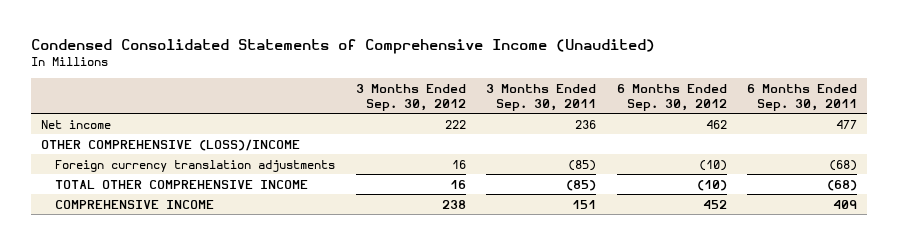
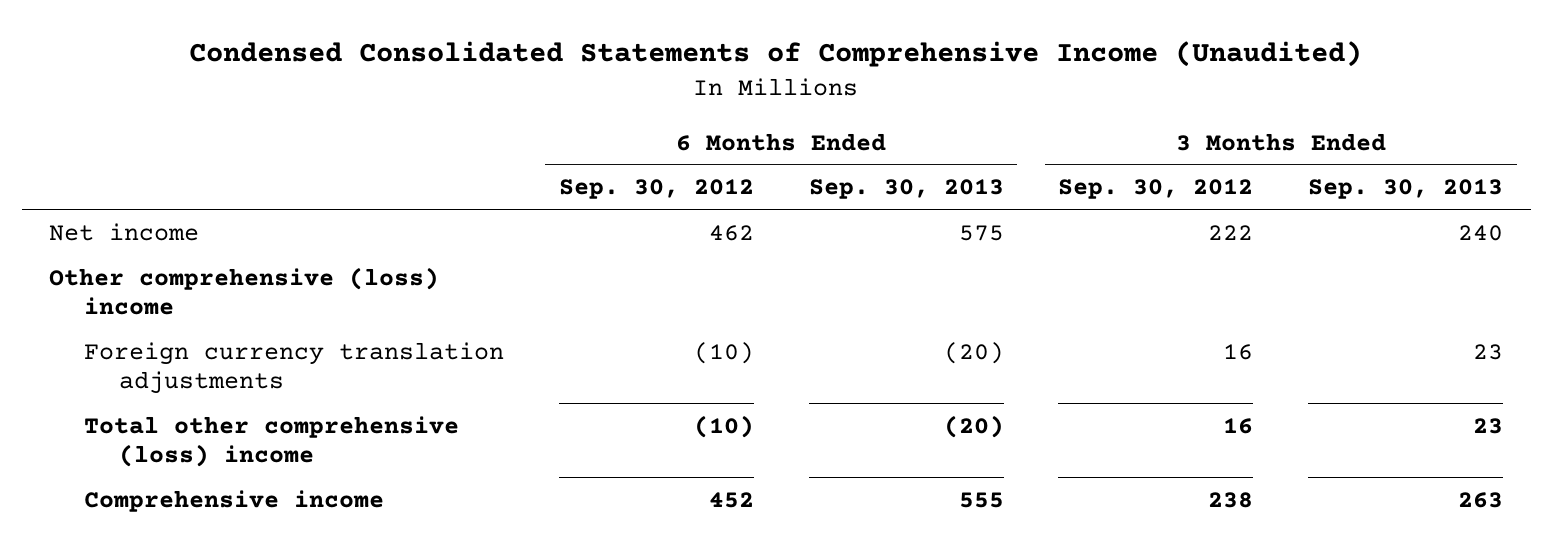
[486,83,597,112] 3 Months Ended Sep. 30, 2011 -> none
[746,83,857,112] 6 Months Ended Sep. 30, 2011 -> none
none -> [808,179,1004,200] Sep. 30, 2013
none -> [1308,179,1504,200] Sep. 30, 2013
[41,138,301,151] OTHER COMPREHENSIVE (LOSS)/INCOME -> [49,266,440,315] Other comprehensive (loss) income
[55,179,309,189] TOTAL OTHER COMPREHENSIVE INCOME -> [84,415,460,467] Total other comprehensive (loss) income
[55,199,215,209] COMPREHENSIVE INCOME -> [84,489,385,512] Comprehensive income

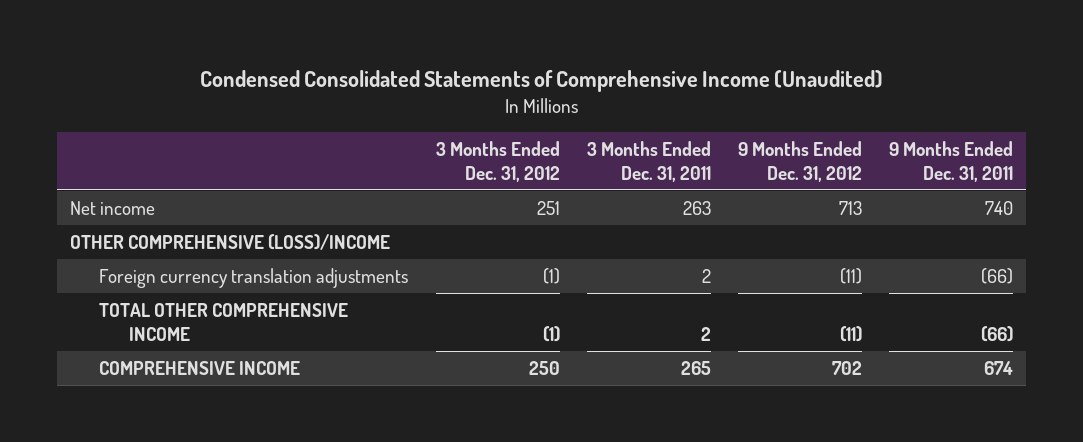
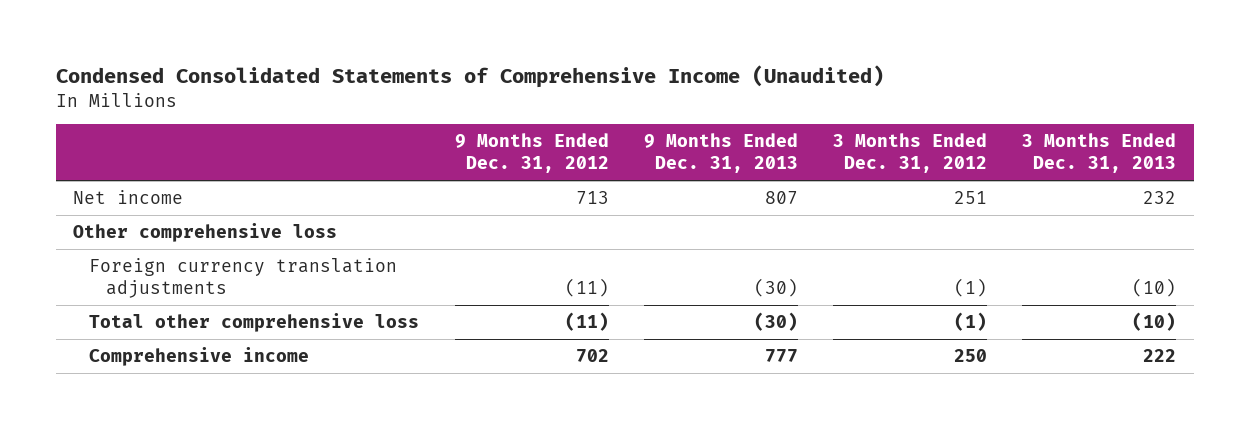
[586,140,711,182] 3 Months Ended Dec. 31, 2011 -> none
[888,140,1013,182] 9 Months Ended Dec. 31, 2011 -> none
none -> [643,133,798,174] 9 Months Ended Dec. 31, 2013
none -> [1022,133,1177,174] 3 Months Ended Dec. 31, 2013
[70,233,391,250] OTHER COMPREHENSIVE (LOSS)/INCOME -> [73,222,338,242] Other comprehensive loss
[99,302,349,342] TOTAL OTHER COMPREHENSIVE INCOME -> [89,312,420,332] Total other comprehensive loss
[99,360,301,375] COMPREHENSIVE INCOME -> [89,346,310,366] Comprehensive income

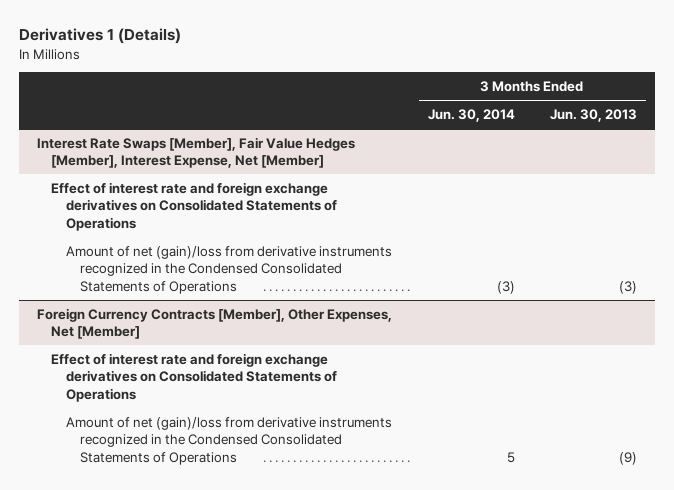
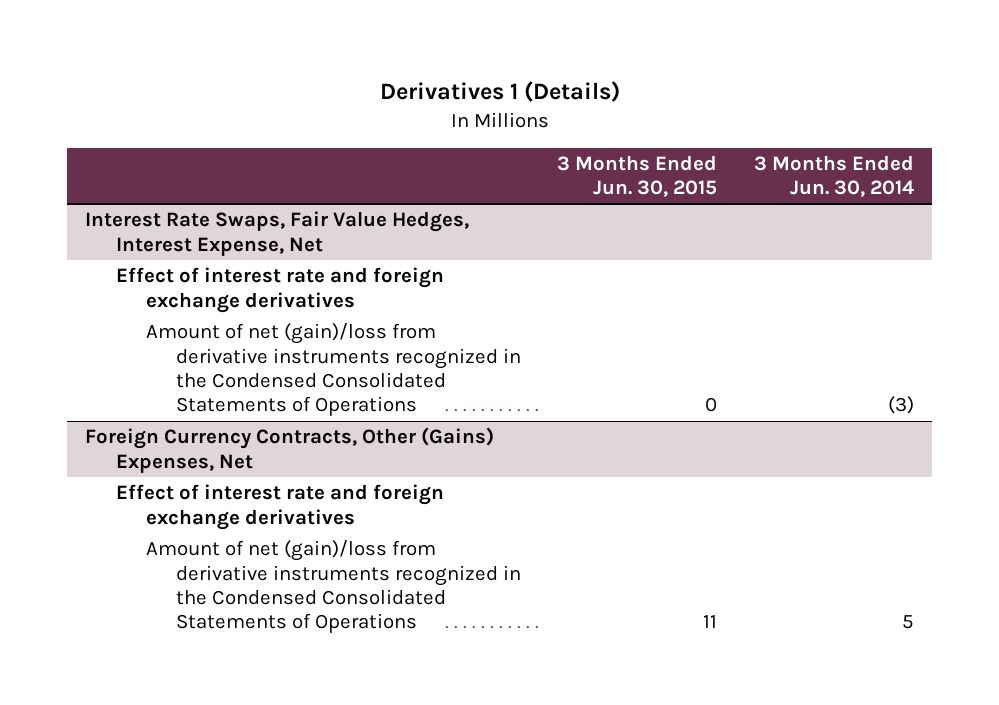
[550,108,638,122] Jun. 30, 2013 -> none
none -> [557,154,718,198] 3 Months Ended Jun. 30, 2015
[36,136,355,169] Interest Rate Swaps [Member], Fair Value Hedges [Member], Interest Expense, Net [Member] -> [85,211,470,256] Interest Rate Swaps, Fair Value Hedges, Interest Expense, Net
[51,181,337,231] Effect of interest rate and foreign exchange derivatives on Consolidated Statements of Operations -> [115,267,444,313] Effect of interest rate and foreign exchange derivatives
[36,307,392,340] Foreign Currency Contracts [Member], Other Expenses, Net [Member] -> [85,427,495,473] Foreign Currency Contracts, Other (Gains) Expenses, Net
[51,352,337,402] Effect of interest rate and foreign exchange derivatives on Consolidated Statements of Operations -> [115,484,444,530] Effect of interest rate and foreign exchange derivatives

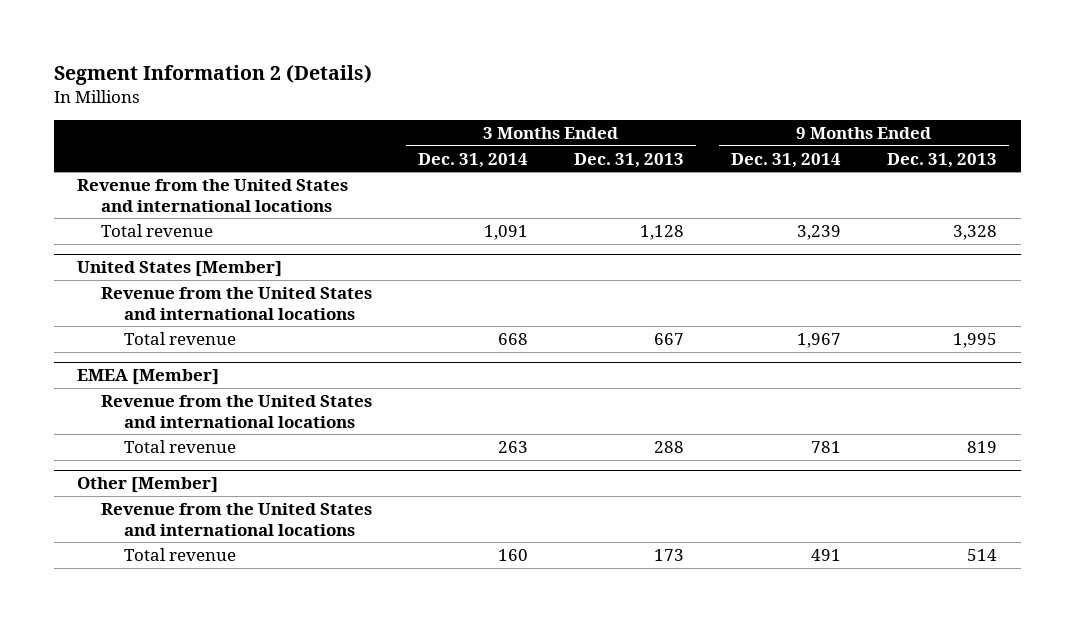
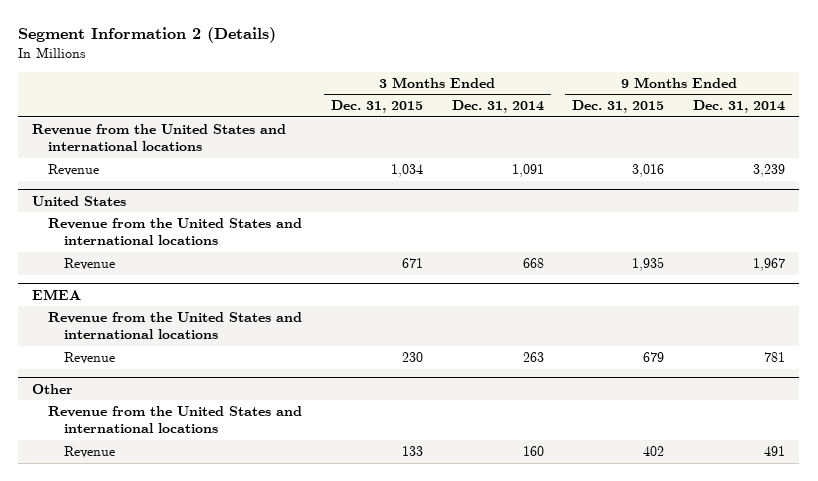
[574,152,685,168] Dec. 31, 2013 -> none
[887,152,998,168] Dec. 31, 2013 -> none
none -> [331,100,424,114] Dec. 31, 2015
none -> [572,100,665,114] Dec. 31, 2015
[100,223,213,237] Total revenue -> [48,163,100,176] Revenue
[77,261,283,278] United States [Member] -> [32,195,127,206] United States
[123,331,236,345] Total revenue -> [64,257,116,270] Revenue
[77,369,220,386] EMEA [Member] -> [32,288,82,300] EMEA
[123,439,236,453] Total revenue -> [64,351,116,364] Revenue
[77,477,219,494] Other [Member] -> [32,383,74,394] Other
[123,547,236,561] Total revenue -> [64,445,116,458] Revenue

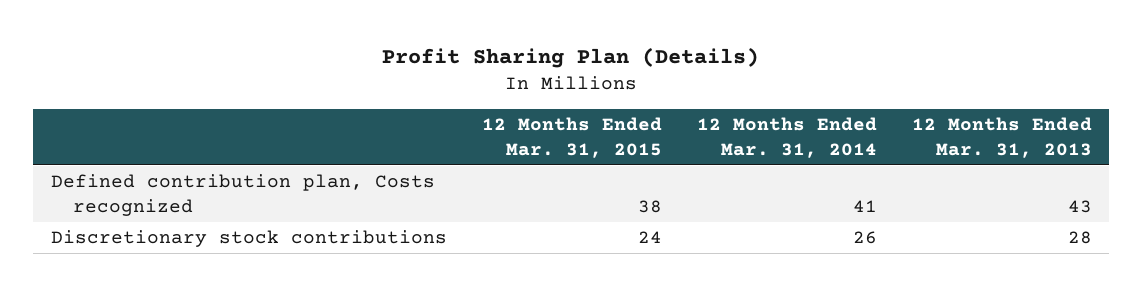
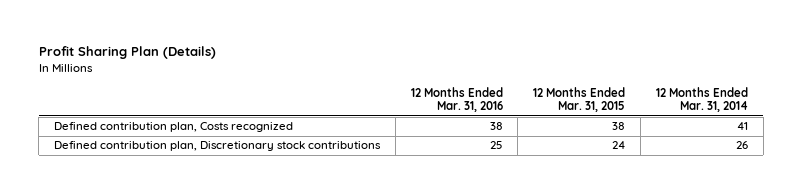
[911,117,1092,158] 12 Months Ended Mar. 31, 2013 -> none
none -> [410,86,503,113] 12 Months Ended Mar. 31, 2016
[50,230,447,248] Discretionary stock contributions -> [53,141,381,152] Defined contribution plan, Discretionary stock contributions

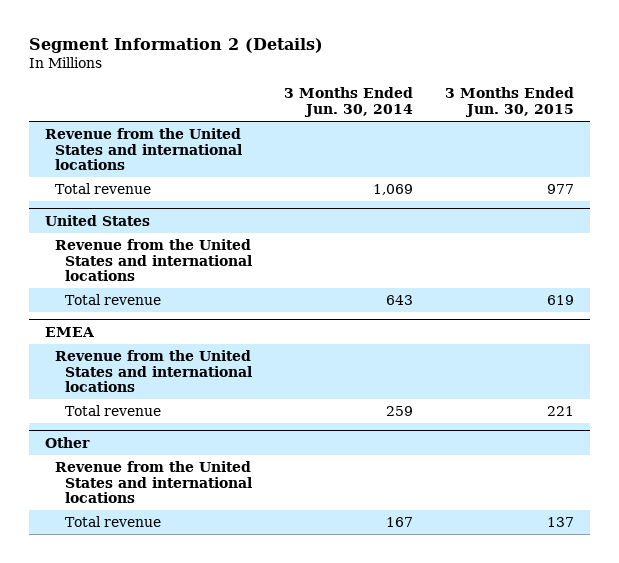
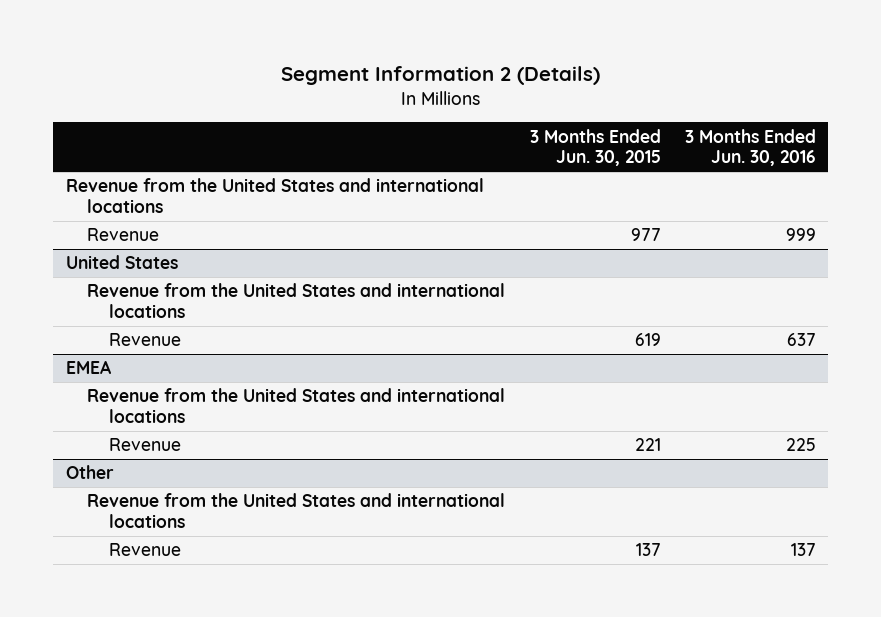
[283,87,413,117] 3 Months Ended Jun. 30, 2014 -> none
none -> [684,128,816,167] 3 Months Ended Jun. 30, 2016
[54,182,151,194] Total revenue -> [87,228,160,242] Revenue
[64,293,161,305] Total revenue -> [109,333,182,347] Revenue
[64,404,161,416] Total revenue -> [109,438,182,452] Revenue
[64,515,161,527] Total revenue -> [109,543,182,557] Revenue

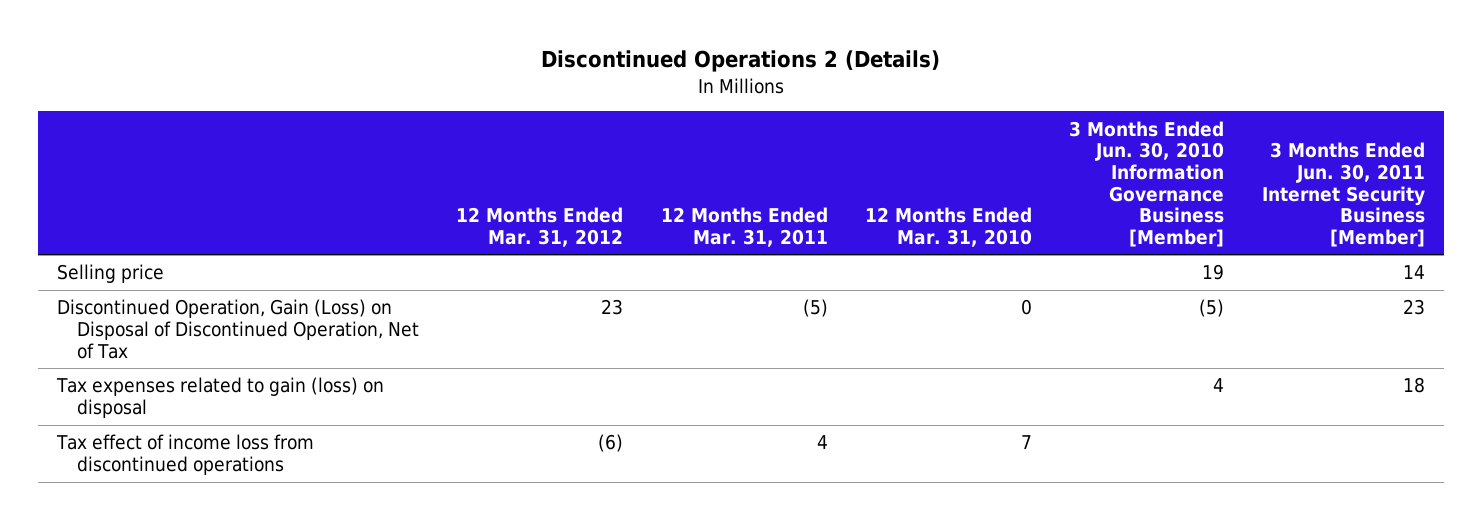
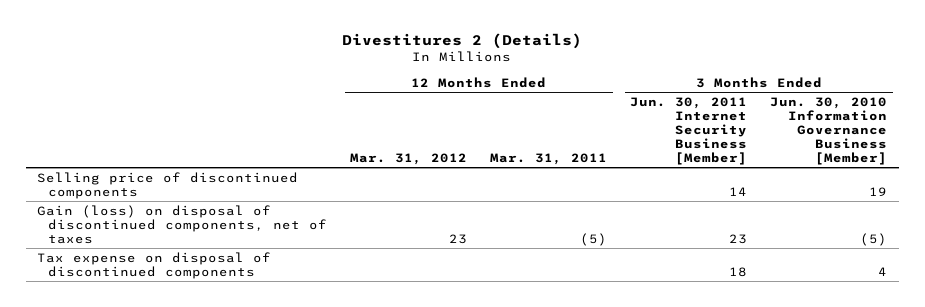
[540,50,940,73] Discontinued Operations 2 (Details) -> [342,32,583,49] Divestitures 2 (Details)
[865,207,1033,247] 12 Months Ended Mar. 31, 2010 -> none
[56,434,315,475] Tax effect of income loss from discontinued operations -> none
[57,264,165,284] Selling price -> [37,171,299,199] Selling price of discontinued components
[57,299,419,359] Discontinued Operation, Gain (Loss) on Disposal of Discontinued Operation, Net of Tax -> [37,204,328,244] Gain (loss) on disposal of discontinued components, net of taxes
[56,377,385,418] Tax expenses related to gain (loss) on disposal -> [37,251,272,279] Tax expense on disposal of discontinued components

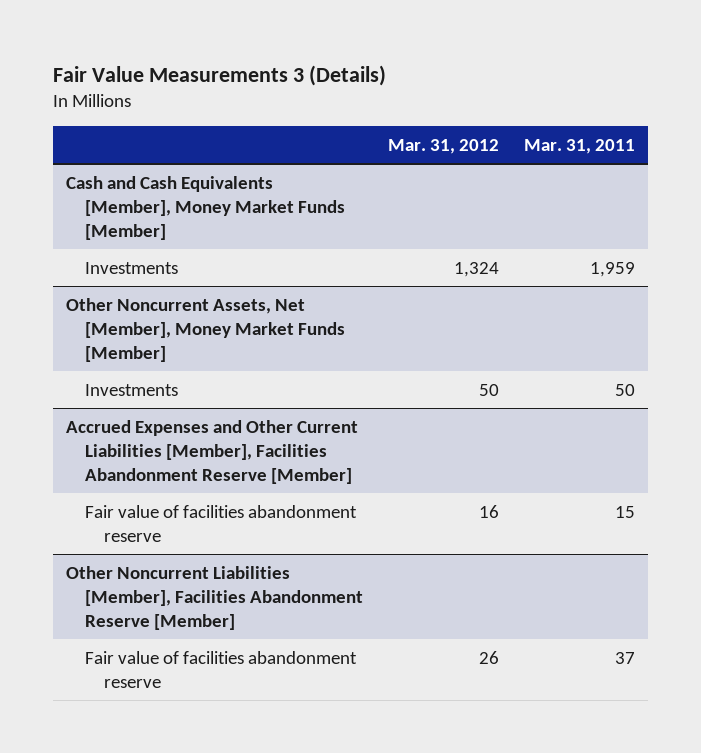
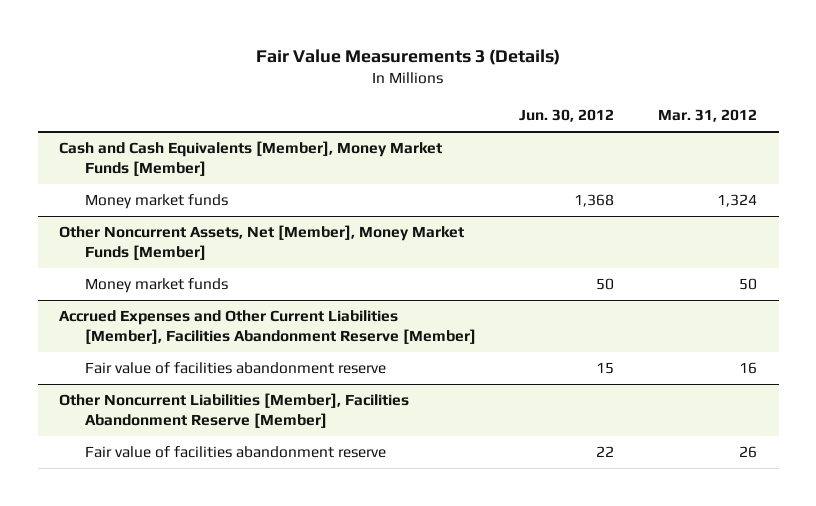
[524,138,636,154] Mar. 31, 2011 -> none
none -> [519,109,615,123] Jun. 30, 2012
[84,261,178,274] Investments -> [84,194,228,210] Money market funds
[84,383,178,396] Investments -> [84,278,228,294] Money market funds

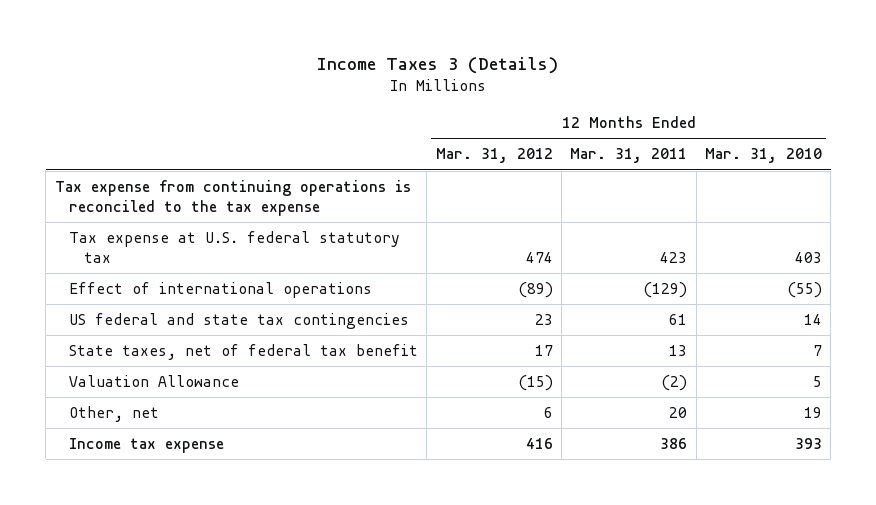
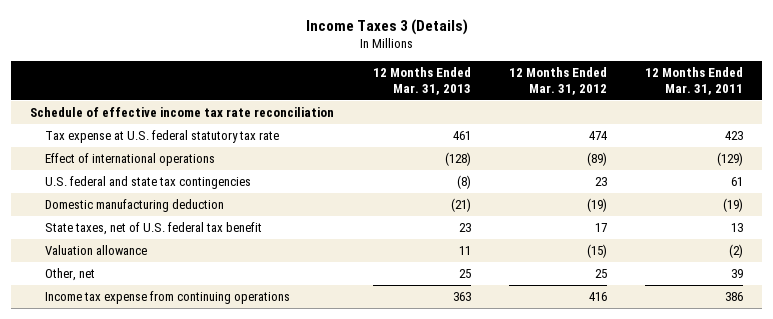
[704,148,822,164] Mar. 31, 2010 -> none
none -> [372,67,471,95] 12 Months Ended Mar. 31, 2013
[54,180,411,217] Tax expense from continuing operations is reconciled to the tax expense -> [30,107,335,118] Schedule of effective income tax rate reconciliation
[69,231,401,264] Tax expense at U.S. federal statutory tax -> [45,130,280,144] Tax expense at U.S. federal statutory tax rate
[69,313,410,330] US federal and state tax contingencies -> [45,176,252,190] U.S. federal and state tax contingencies
none -> [45,199,225,213] Domestic manufacturing deduction
[69,344,419,361] State taxes, net of federal tax benefit -> [45,222,263,236] State taxes, net of U.S. federal tax benefit
[69,375,240,388] Valuation Allowance -> [45,245,148,256] Valuation allowance
[543,407,553,419] 6 -> [594,269,607,279] 25
[669,407,688,419] 20 -> [731,269,744,279] 39
[69,438,225,454] Income tax expense -> [45,291,291,305] Income tax expense from continuing operations

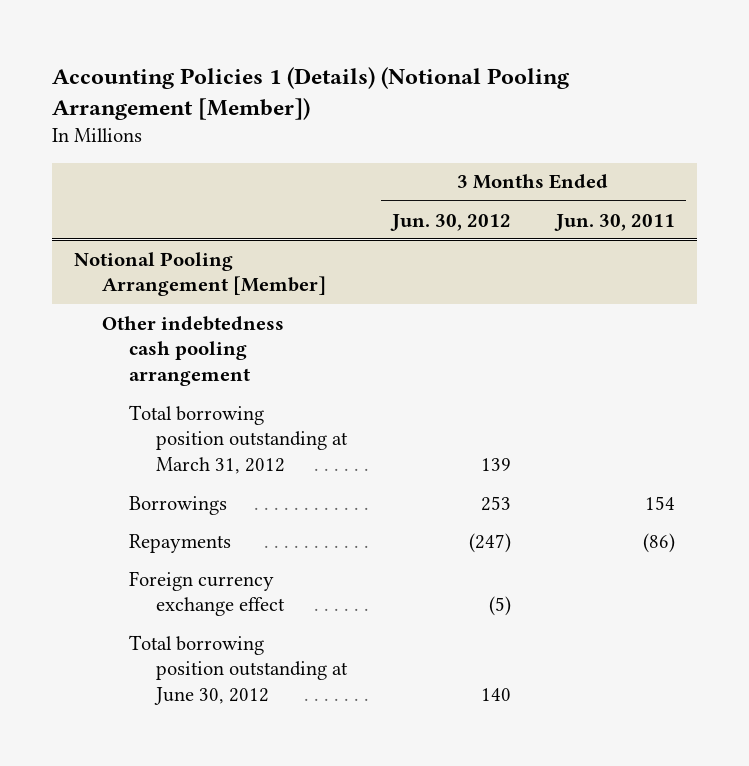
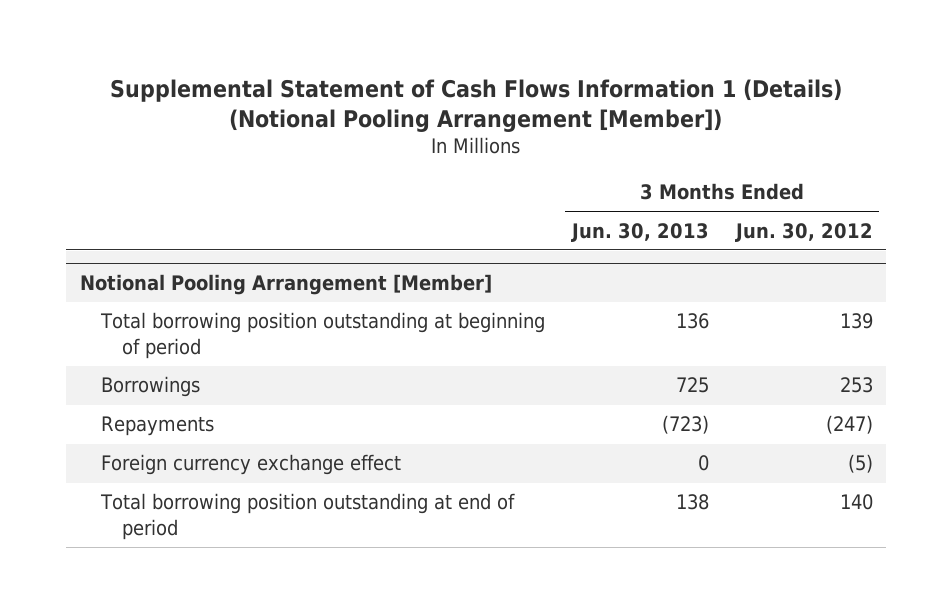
[52,66,570,121] Accounting Policies 1 (Details) (Notional Pooling Arrangement [Member]) -> [110,78,843,132] Supplemental Statement of Cash Flows Information 1 (Details) (Notional Pooling Arrangement [Member])
[553,213,675,231] Jun. 30, 2011 -> none
none -> [570,222,709,242] Jun. 30, 2013
[101,315,284,387] Other indebtedness cash pooling arrangement -> none
[128,404,349,475] Total borrowing position outstanding at March 31, 2012 -> [100,312,546,359] Total borrowing position outstanding at beginning of period
[128,634,349,706] Total borrowing position outstanding at June 30, 2012 -> [100,493,516,540] Total borrowing position outstanding at end of period

